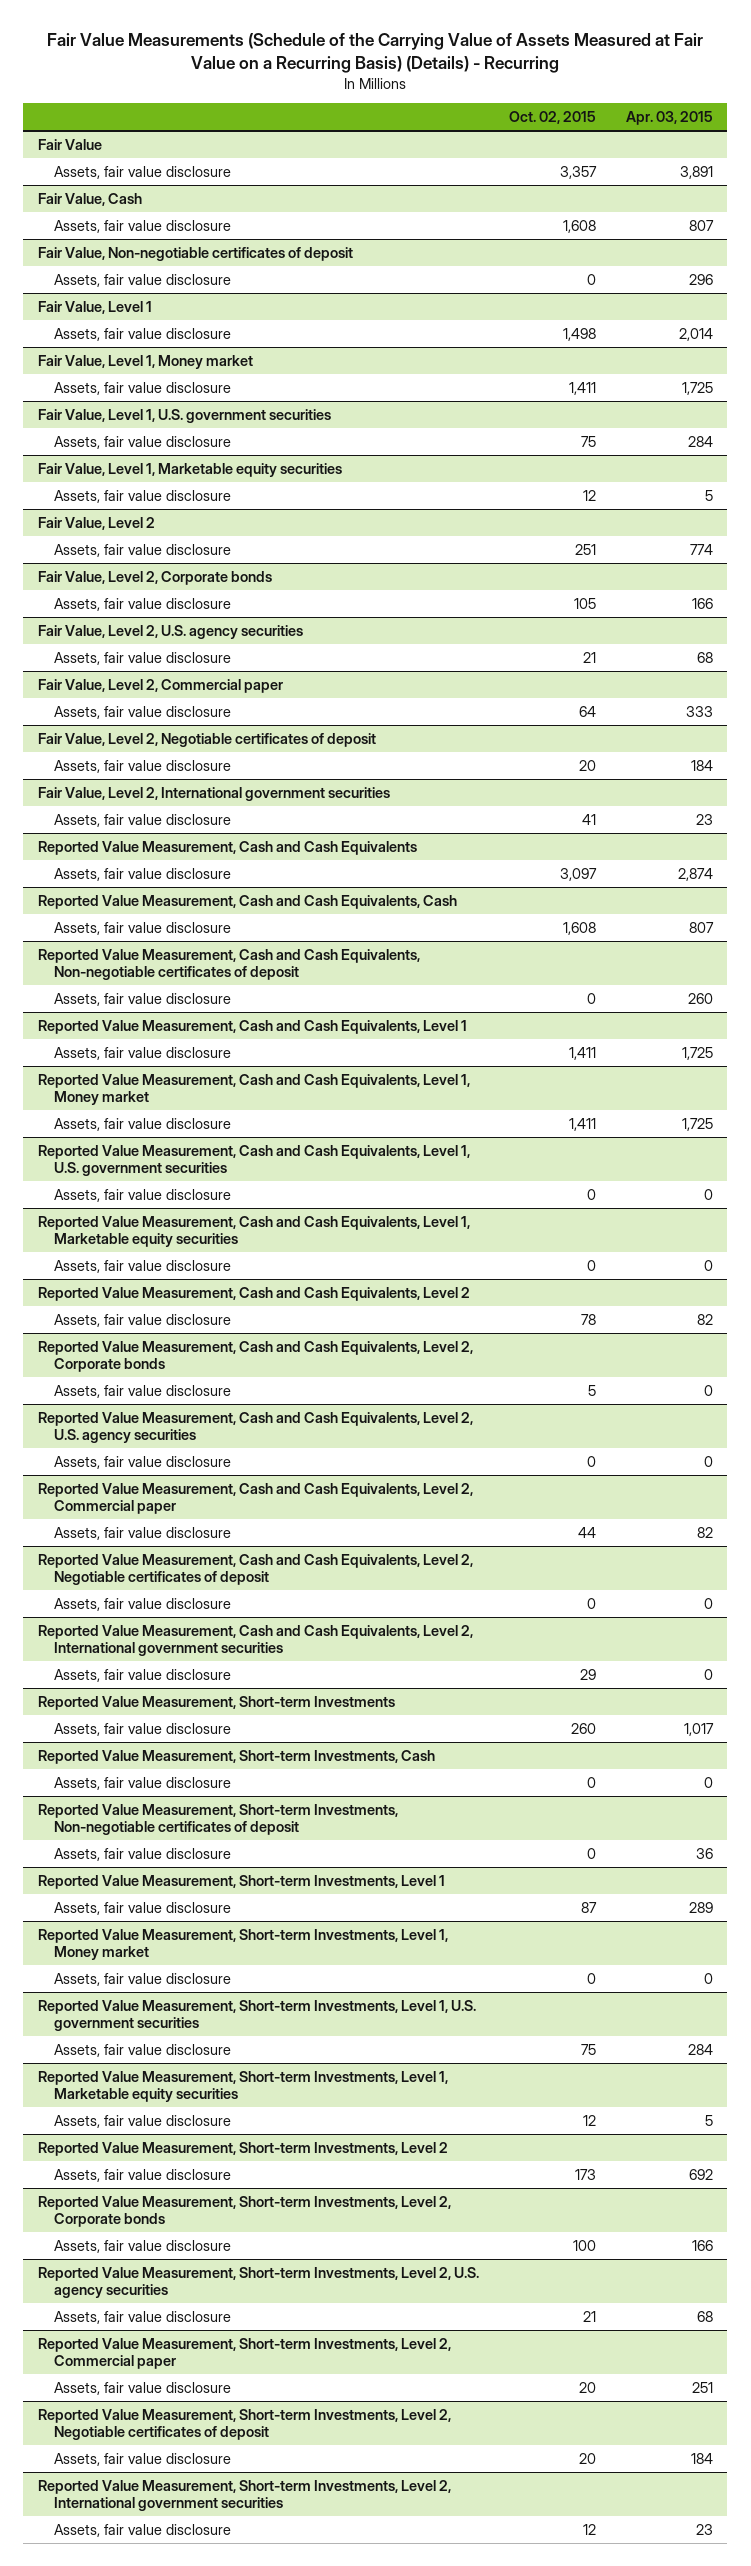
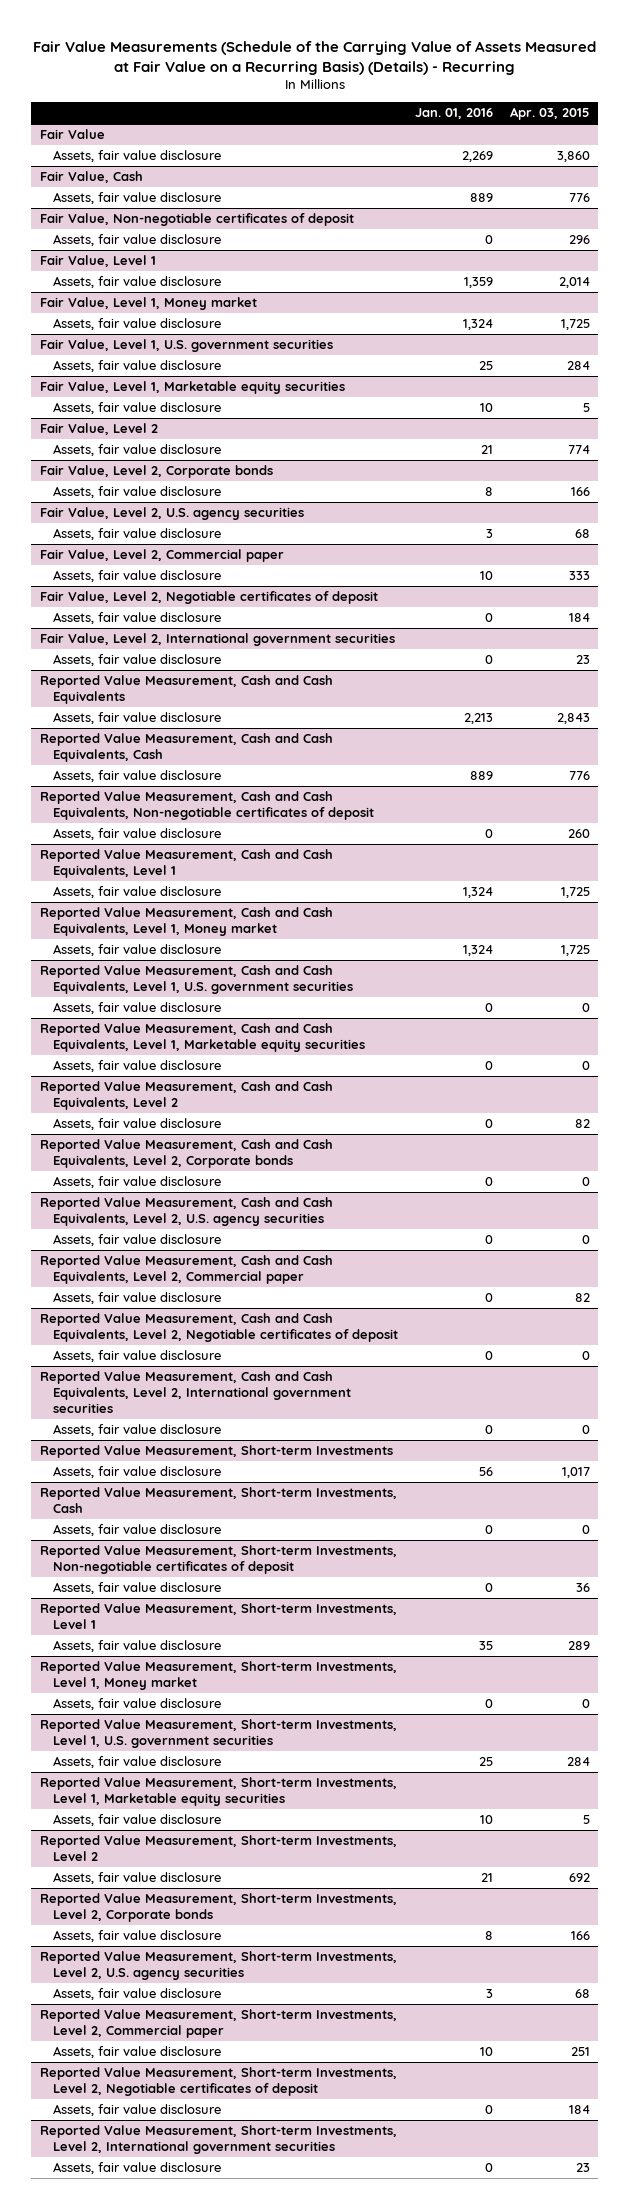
[508,111,596,125] Oct. 02, 2015 -> none
none -> [415,108,494,120] Jan. 01, 2016
[679,165,713,179] 3,891 -> [557,151,591,163] 3,860
[688,219,714,231] 807 -> [569,193,591,203] 776
[677,867,713,881] 2,874 -> [557,713,591,725] 2,843
[688,921,714,933] 807 -> [569,771,591,781] 776

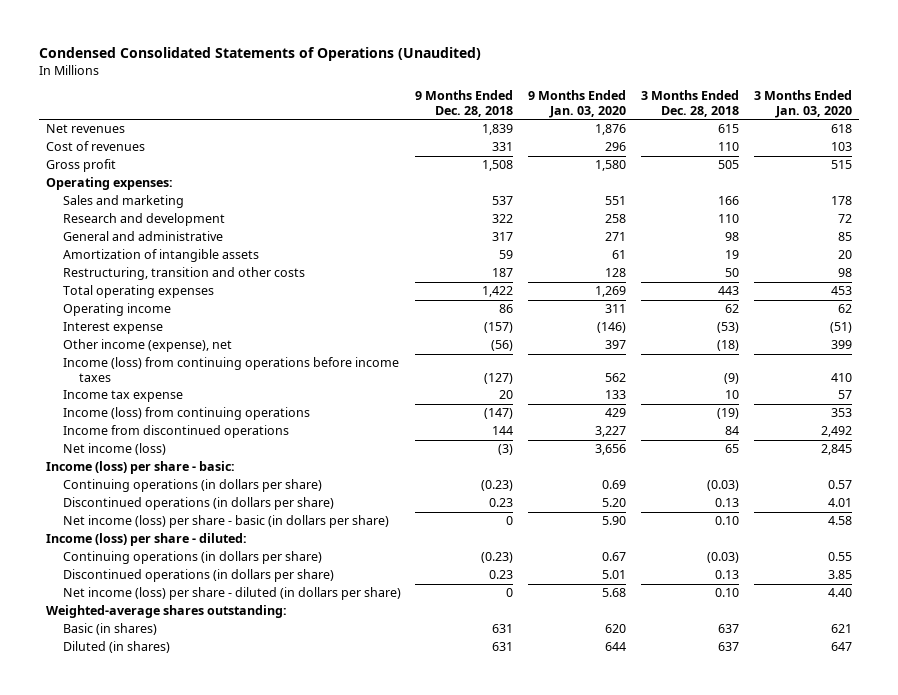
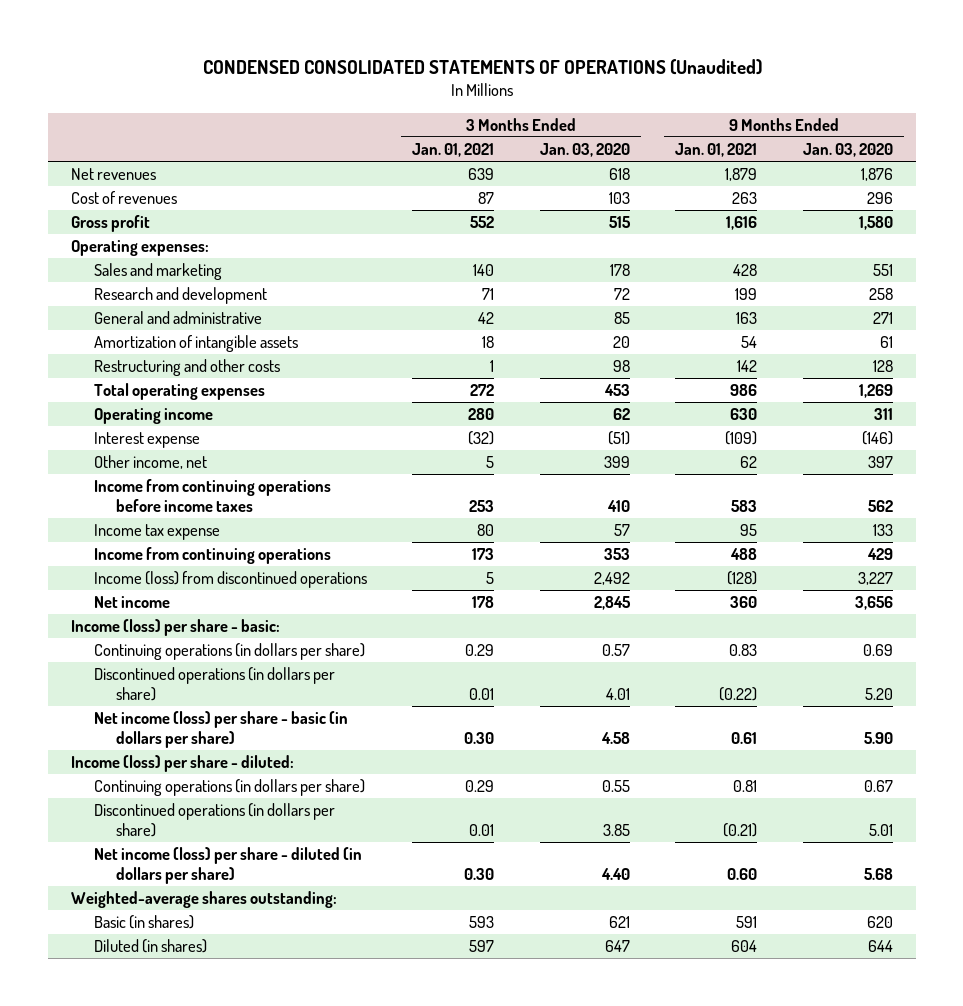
[38,46,481,61] Condensed Consolidated Statements of Operations (Unaudited) -> [202,58,762,75] CONDENSED CONSOLIDATED STATEMENTS OF OPERATIONS (Unaudited)
[415,90,514,117] 9 Months Ended Dec. 28, 2018 -> none
[640,90,739,117] 3 Months Ended Dec. 28, 2018 -> none
none -> [412,143,495,158] Jan. 01, 2021
none -> [675,143,758,158] Jan. 01, 2021
[62,267,305,281] Restructuring, transition and other costs -> [93,359,280,377] Restructuring and other costs
[62,339,232,353] Other income (expense), net -> [93,455,207,470] Other income, net
[62,357,399,382] Income (loss) from continuing operations before income taxes -> [93,479,331,513] Income from continuing operations before income taxes
[62,407,310,421] Income (loss) from continuing operations -> [93,547,331,565] Income from continuing operations
[62,425,289,439] Income from discontinued operations -> [93,571,367,589] Income (loss) from discontinued operations
[62,443,166,456] Net income (loss) -> [93,596,170,609] Net income

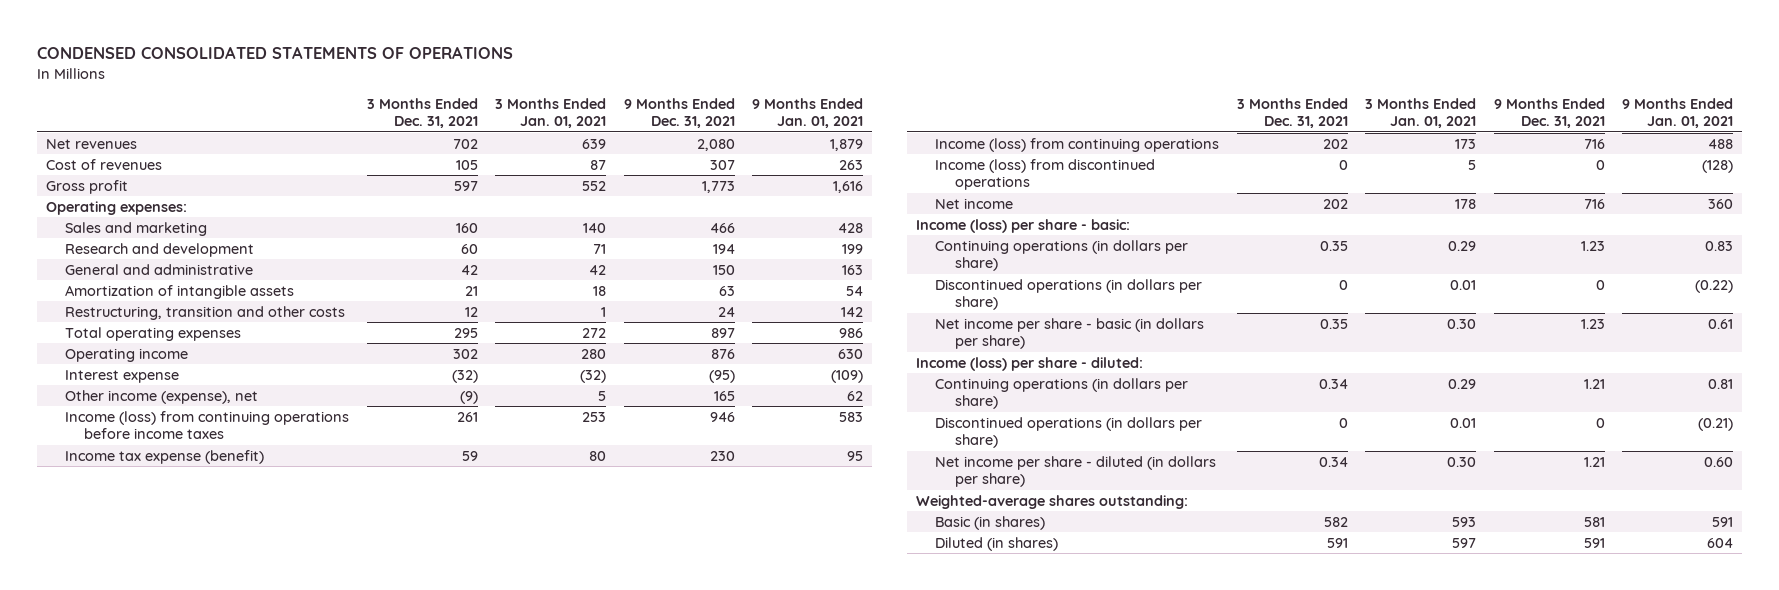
[202,58,762,75] CONDENSED CONSOLIDATED STATEMENTS OF OPERATIONS (Unaudited) -> [37,46,514,60] CONDENSED CONSOLIDATED STATEMENTS OF OPERATIONS
[539,143,630,158] Jan. 03, 2020 -> none
[802,143,893,158] Jan. 03, 2020 -> none
none -> [366,97,478,129] 3 Months Ended Dec. 31, 2021
none -> [623,97,735,129] 9 Months Ended Dec. 31, 2021
[93,359,280,377] Restructuring and other costs -> [65,305,346,320] Restructuring, transition and other costs
[93,455,207,470] Other income, net -> [65,389,259,404] Other income (expense), net
[93,479,331,513] Income from continuing operations before income taxes -> [65,410,350,440] Income (loss) from continuing operations before income taxes
[93,524,220,541] Income tax expense -> [65,449,265,464] Income tax expense (benefit)
[93,547,331,565] Income from continuing operations -> [935,137,1220,152] Income (loss) from continuing operations
[93,711,348,749] Net income (loss) per share - basic (in dollars per share) -> [935,317,1205,350] Net income per share - basic (in dollars per share)
[93,847,362,885] Net income (loss) per share - diluted (in dollars per share) -> [935,455,1217,488] Net income per share - diluted (in dollars per share)

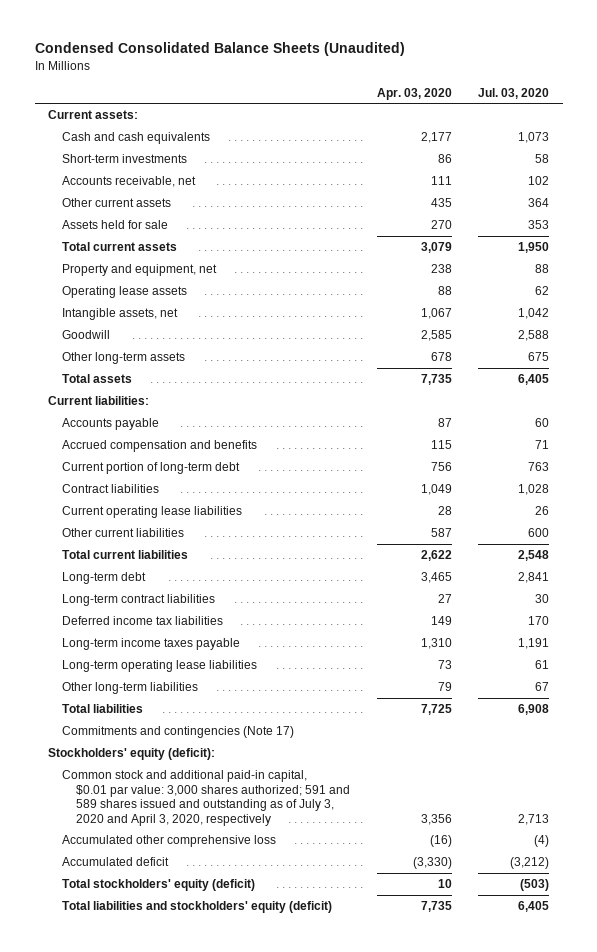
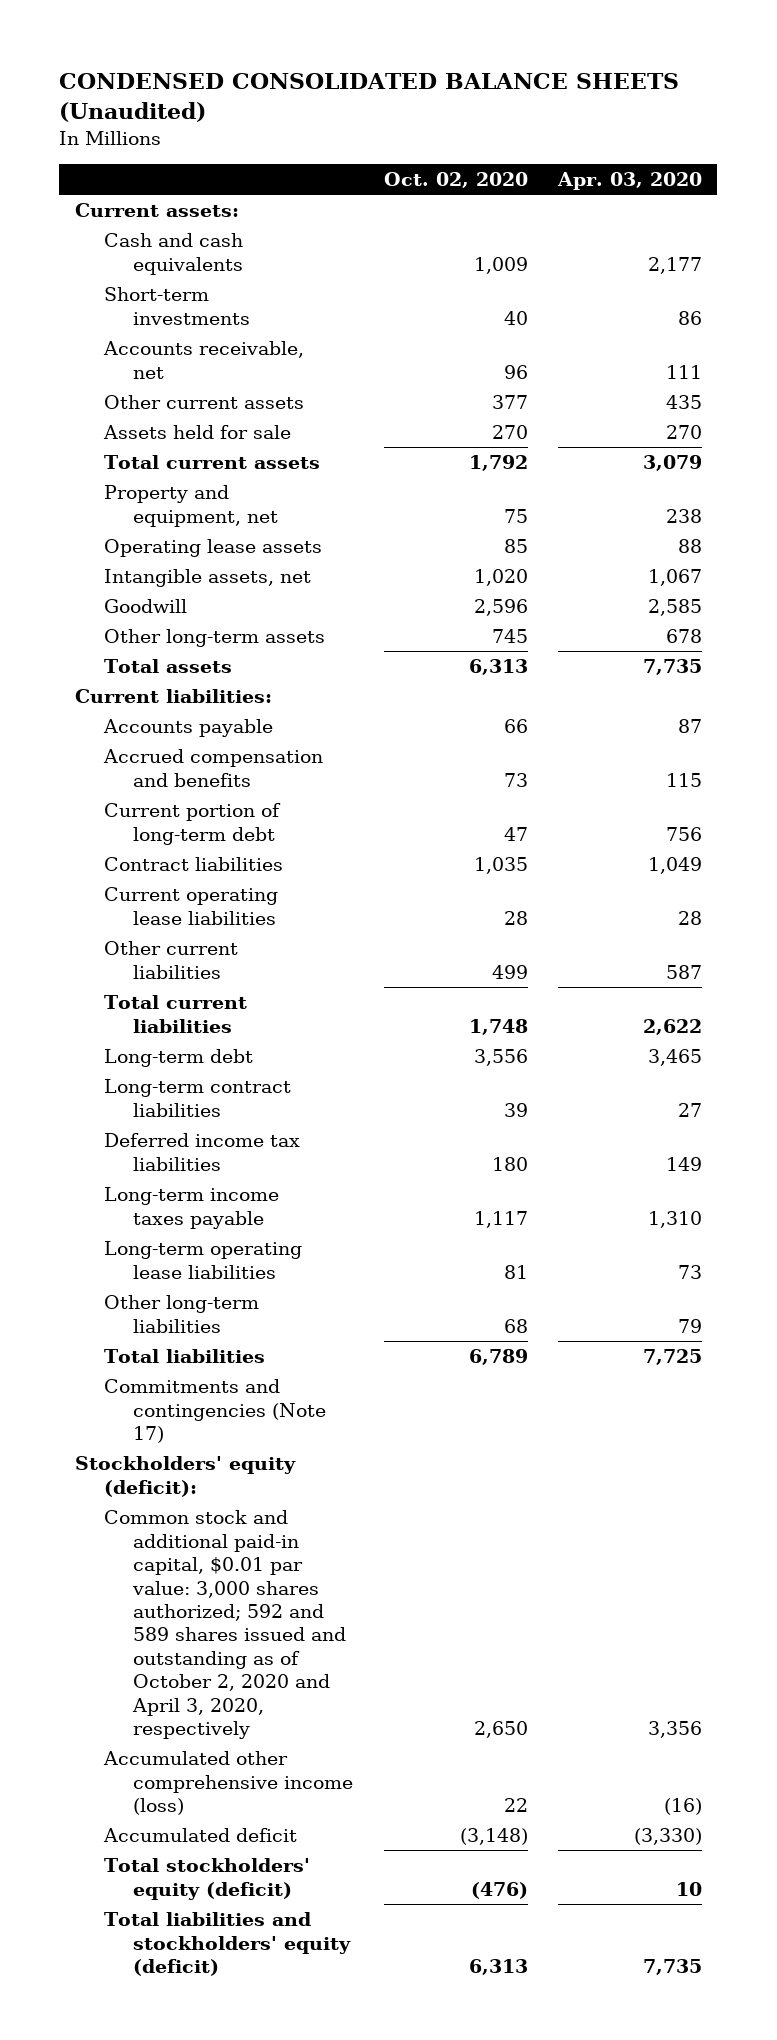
[34,42,405,57] Condensed Consolidated Balance Sheets (Unaudited) -> [59,73,680,122] CONDENSED CONSOLIDATED BALANCE SHEETS (Unaudited)
[478,87,550,99] Jul. 03, 2020 -> none
none -> [383,172,528,189] Oct. 02, 2020
[61,770,350,826] Common stock and additional paid-in capital, $0.01 par value: 3,000 shares authorized; 591 and 589 shares issued and outstanding as of July 3, 2020 and April 3, 2020, respectively -> [103,1510,347,1740] Common stock and additional paid-in capital, $0.01 par value: 3,000 shares authorized; 592 and 589 shares issued and outstanding as of October 2, 2020 and April 3, 2020, respectively
[61,835,276,848] Accumulated other comprehensive loss -> [102,1751,354,1816] Accumulated other comprehensive income (loss)

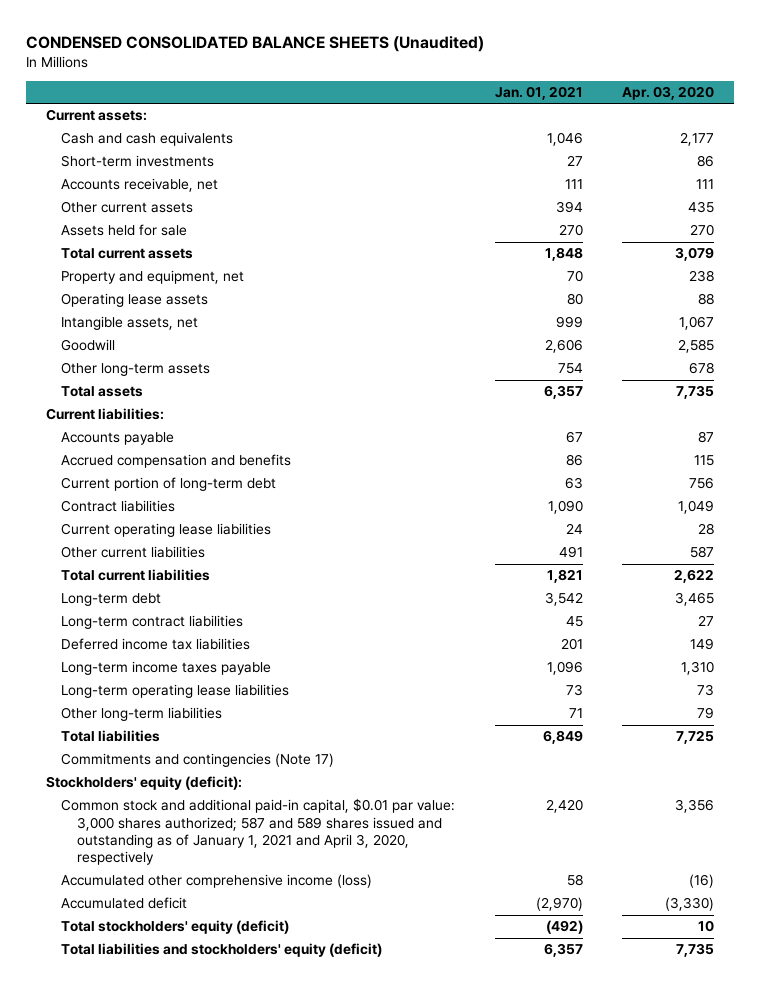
[383,172,528,189] Oct. 02, 2020 -> none
none -> [494,86,583,101] Jan. 01, 2021
[103,1510,347,1740] Common stock and additional paid-in capital, $0.01 par value: 3,000 shares authorized; 592 and 589 shares issued and outstanding as of October 2, 2020 and April 3, 2020, respectively -> [61,798,456,866] Common stock and additional paid-in capital, $0.01 par value: 3,000 shares authorized; 587 and 589 shares issued and outstanding as of January 1, 2021 and April 3, 2020, respectively

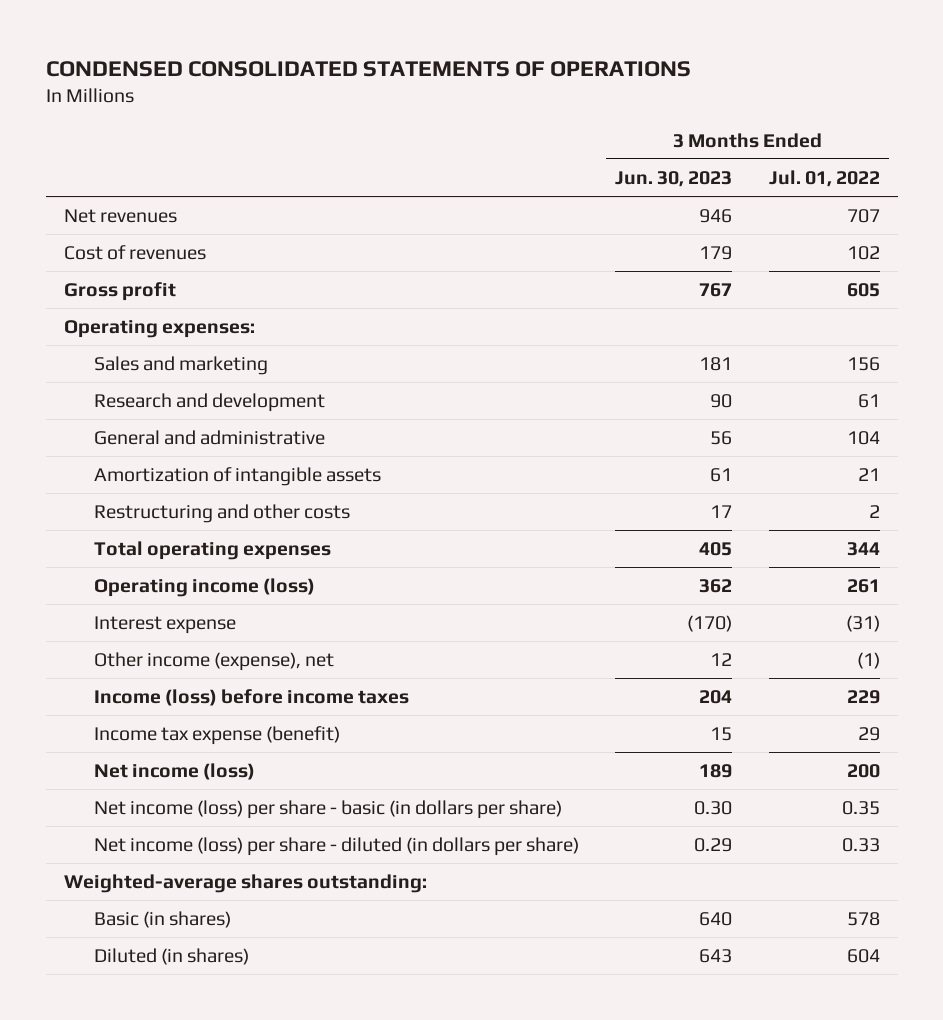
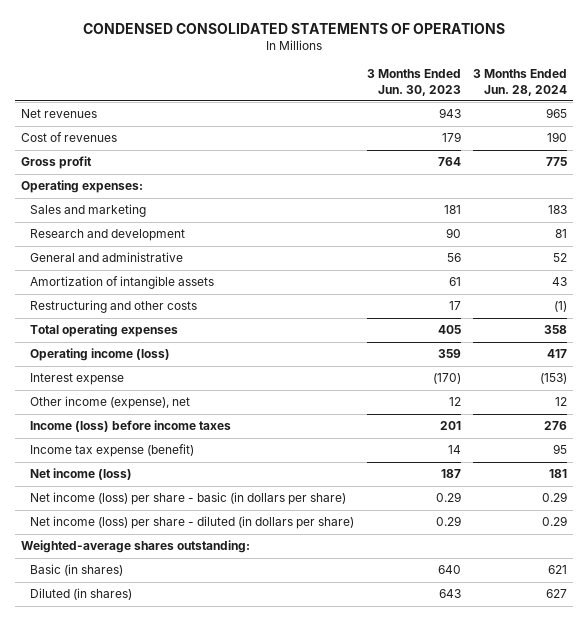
[768,169,880,187] Jul. 01, 2022 -> none
none -> [473,69,568,96] 3 Months Ended Jun. 28, 2024
[699,208,733,223] 946 -> [438,108,461,119] 943
[699,282,733,297] 767 -> [437,157,461,167] 764
[699,578,733,593] 362 -> [437,349,461,359] 359
[699,689,733,704] 204 -> [439,421,461,431] 201
[710,726,733,741] 15 -> [447,445,461,455] 14
[699,763,733,778] 189 -> [440,469,461,479] 187
[694,800,733,815] 0.30 -> [435,492,461,503] 0.29

